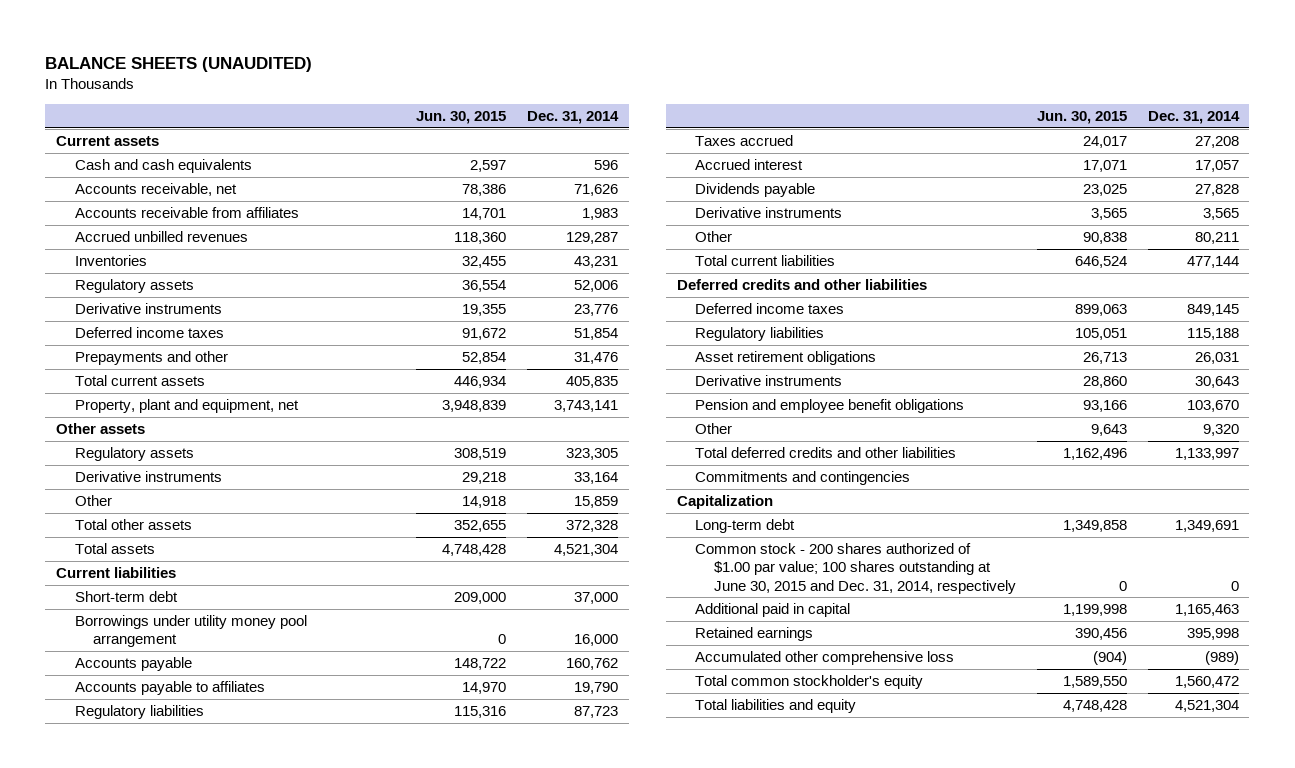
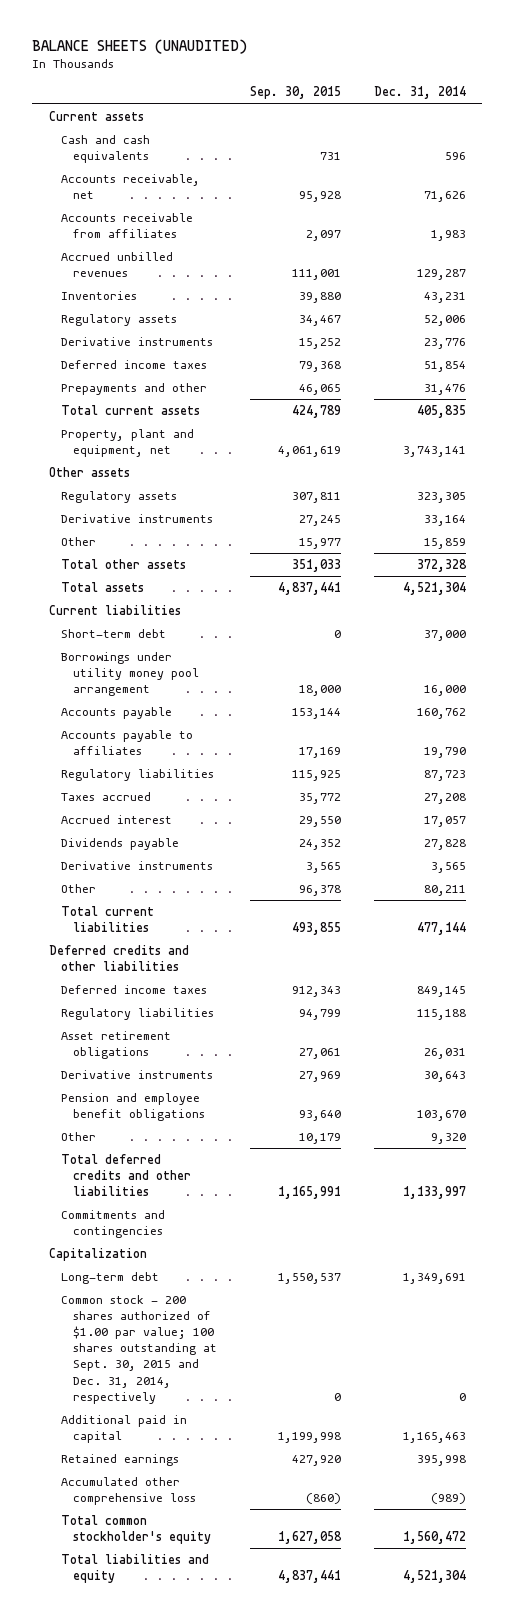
[416,110,507,124] Jun. 30, 2015 -> none
none -> [249,86,341,100] Sep. 30, 2015
[695,543,1016,594] Common stock - 200 shares authorized of $1.00 par value; 100 shares outstanding at June 30, 2015 and Dec. 31, 2014, respectively -> [60,1294,217,1404] Common stock - 200 shares authorized of $1.00 par value; 100 shares outstanding at Sept. 30, 2015 and Dec. 31, 2014, respectively

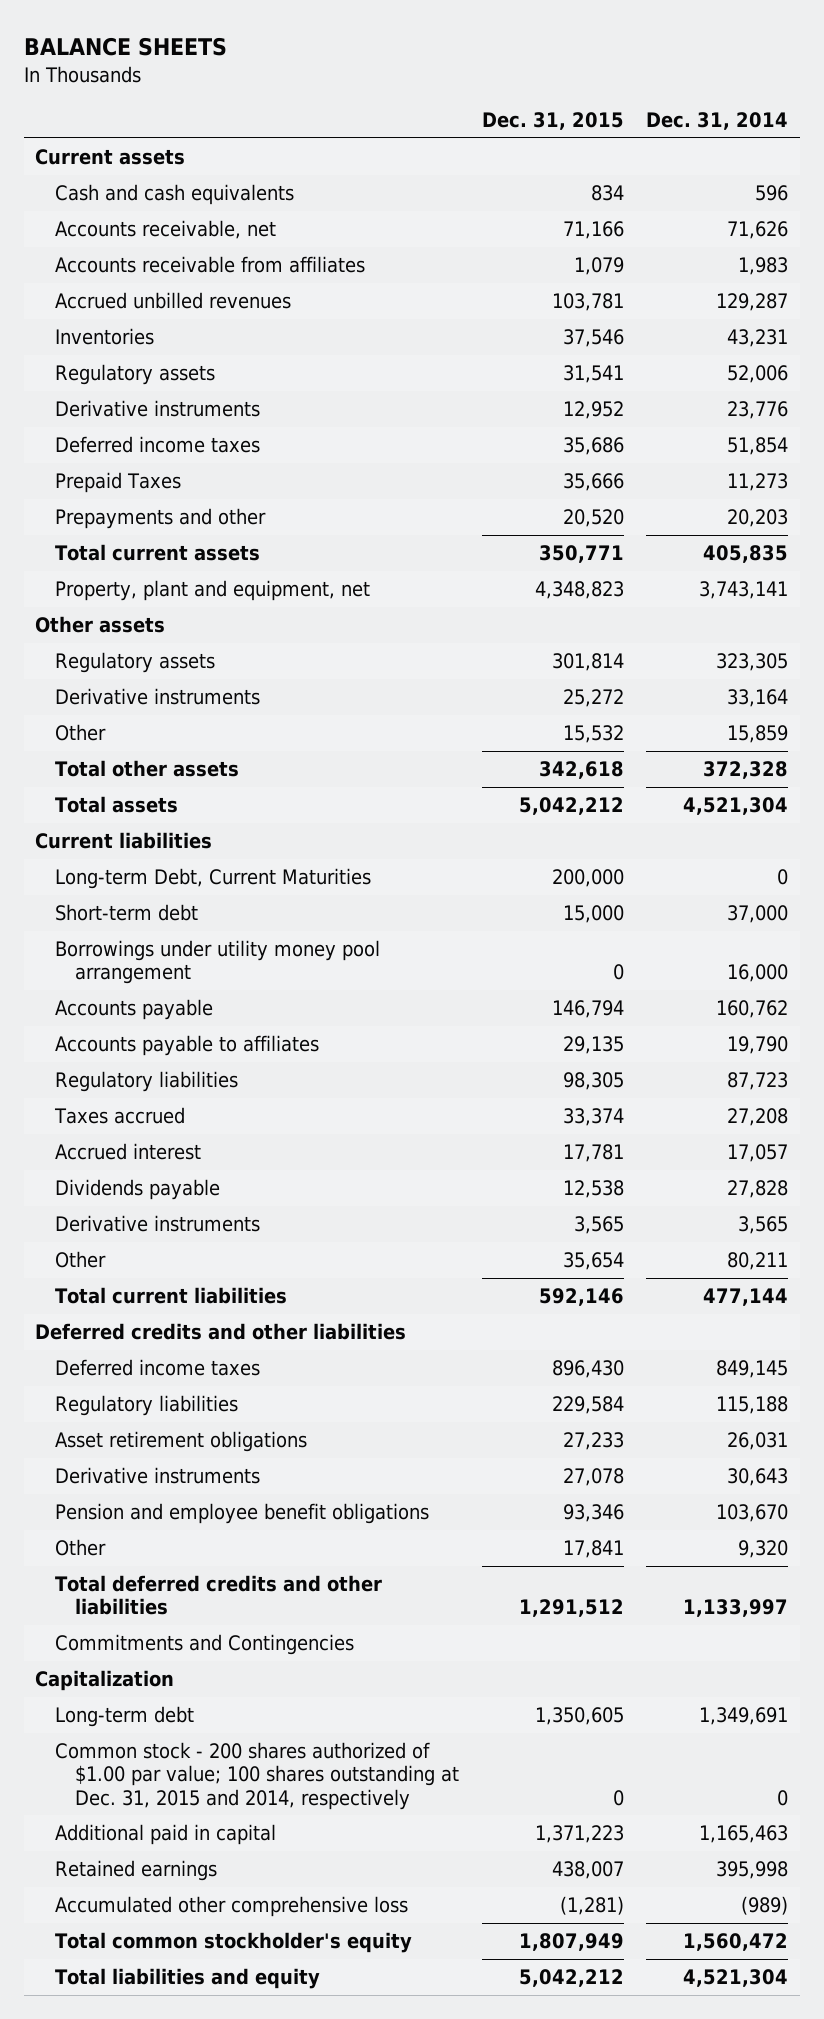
[31,39,247,55] BALANCE SHEETS (UNAUDITED) -> [23,36,227,56] BALANCE SHEETS
[249,86,341,100] Sep. 30, 2015 -> none
none -> [481,112,624,131] Dec. 31, 2015
none -> [54,472,181,494] Prepaid Taxes
[423,383,466,395] 31,476 -> [727,509,789,528] 20,203
none -> [54,868,371,890] Long-term Debt, Current Maturities
[60,1209,165,1238] Commitments and contingencies -> [54,1634,354,1656] Commitments and Contingencies
[60,1294,217,1404] Common stock - 200 shares authorized of $1.00 par value; 100 shares outstanding at Sept. 30, 2015 and Dec. 31, 2014, respectively -> [54,1742,459,1810] Common stock - 200 shares authorized of $1.00 par value; 100 shares outstanding at Dec. 31, 2015 and 2014, respectively

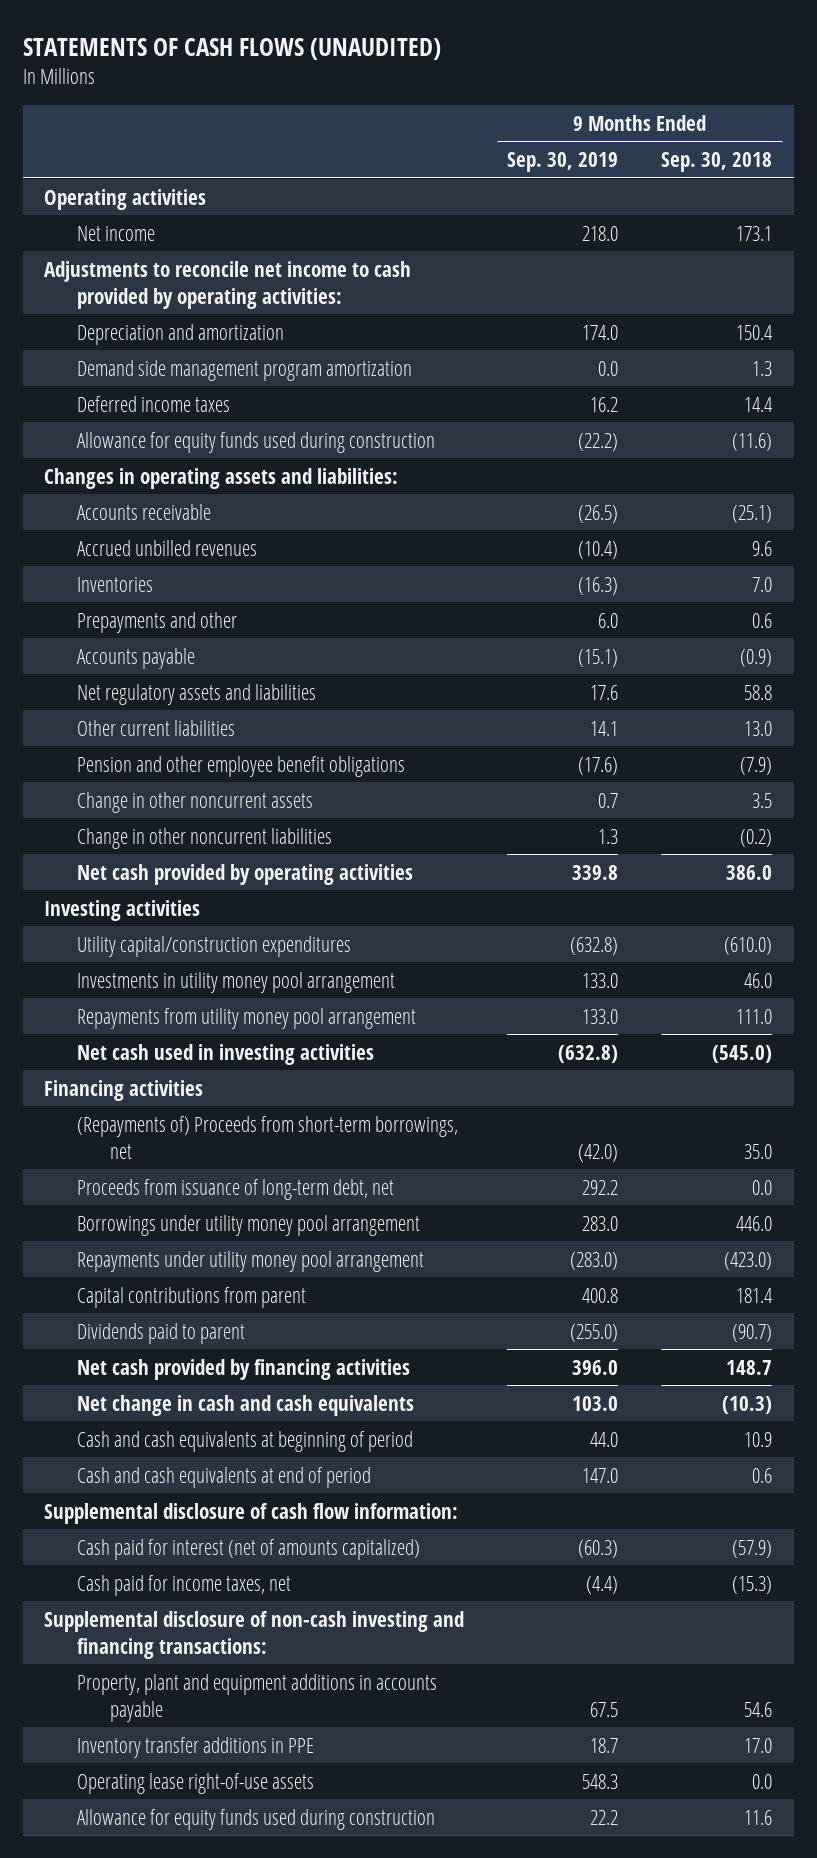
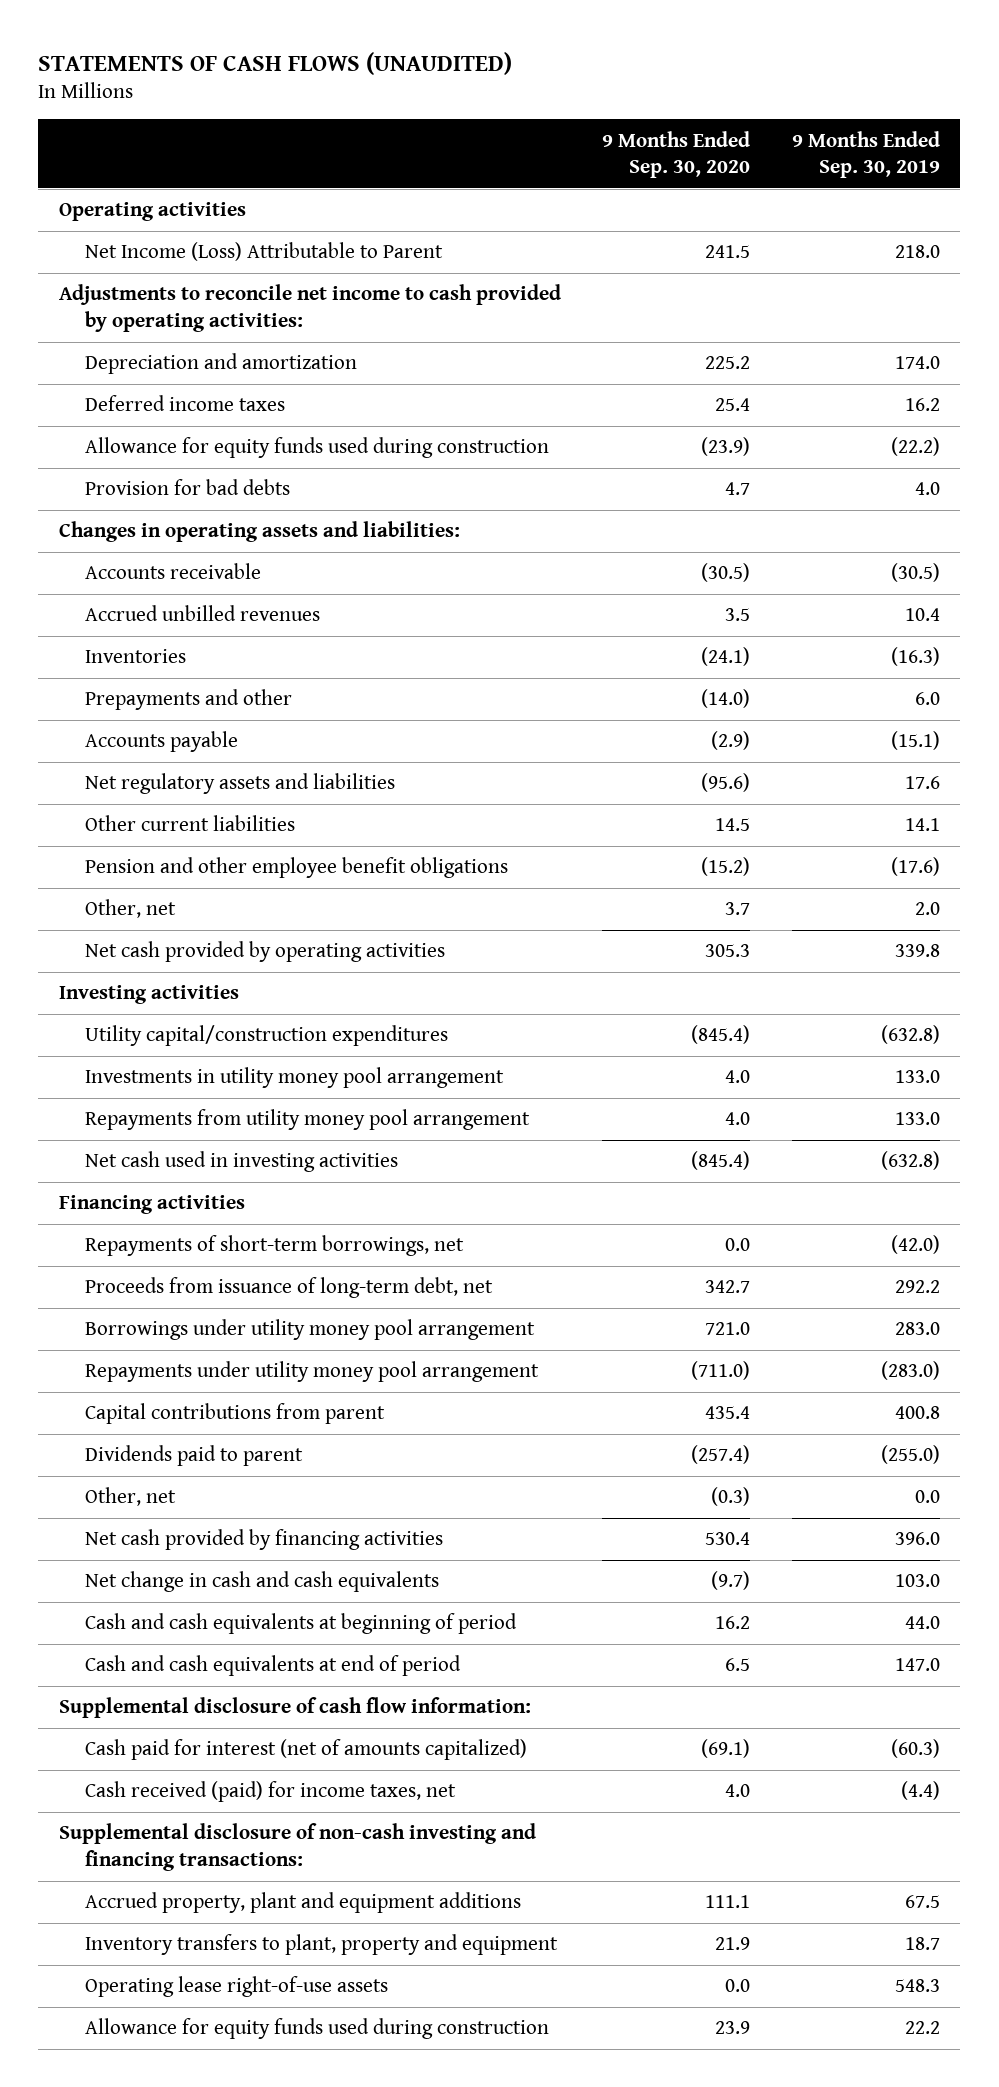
[661,152,773,173] Sep. 30, 2018 -> none
none -> [602,130,751,179] 9 Months Ended Sep. 30, 2020
[77,225,156,241] Net income -> [84,242,443,262] Net Income (Loss) Attributable to Parent
[77,359,413,381] Demand side management program amortization -> none
none -> [84,479,290,496] Provision for bad debts
[578,504,619,523] (26.5) -> [890,563,940,583] (30.5)
[578,540,619,559] (10.4) -> [904,608,940,622] 10.4
[77,791,314,813] Change in other noncurrent assets -> none
[77,827,333,849] Change in other noncurrent liabilities -> none
none -> [84,899,176,919] Other, net
[77,1115,459,1159] (Repayments of) Proceeds from short-term borrowings, net -> [84,1235,464,1257] Repayments of short-term borrowings, net
none -> [84,1487,176,1507] Other, net
[77,1574,292,1596] Cash paid for income taxes, net -> [84,1781,456,1803] Cash received (paid) for income taxes, net
[77,1673,438,1722] Property, plant and equipment additions in accounts payable -> [84,1892,521,1914] Accrued property, plant and equipment additions
[77,1736,315,1758] Inventory transfer additions in PPE -> [84,1934,558,1956] Inventory transfers to plant, property and equipment

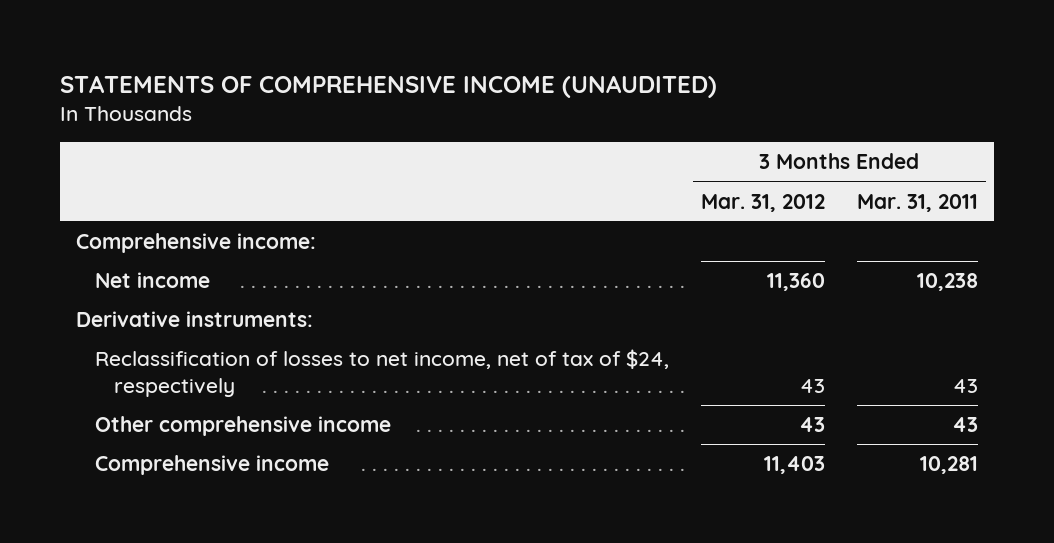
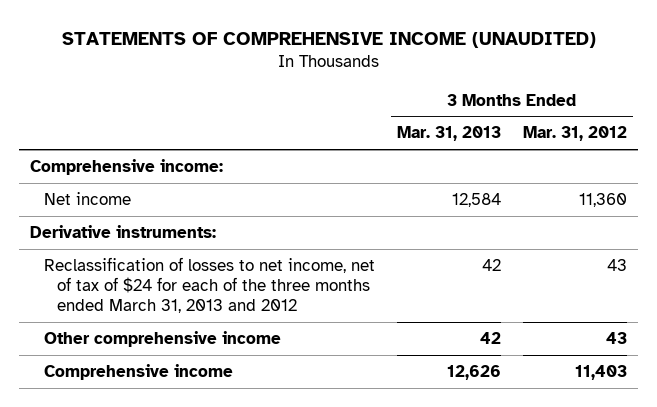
[856,193,978,212] Mar. 31, 2011 -> none
none -> [396,126,501,142] Mar. 31, 2013
[94,349,669,398] Reclassification of losses to net income, net of tax of $24, respectively -> none
none -> [43,256,375,314] Reclassification of losses to net income, net of tax of $24 for each of the three months ended March 31, 2013 and 2012

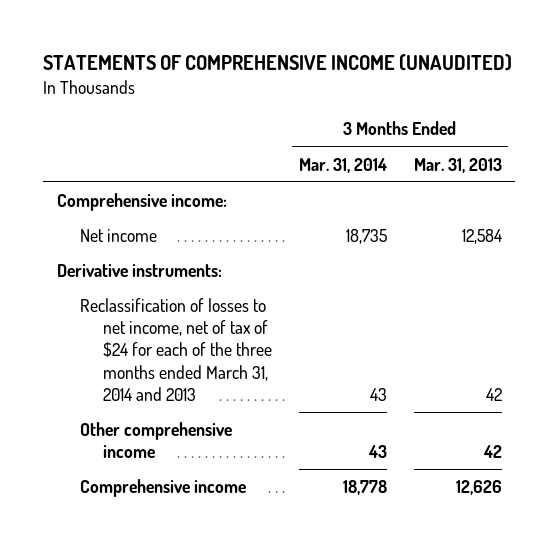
[523,126,628,142] Mar. 31, 2012 -> none
none -> [298,157,387,173] Mar. 31, 2014
[43,256,375,314] Reclassification of losses to net income, net of tax of $24 for each of the three months ended March 31, 2013 and 2012 -> [79,297,272,401] Reclassification of losses to net income, net of tax of $24 for each of the three months ended March 31, 2014 and 2013

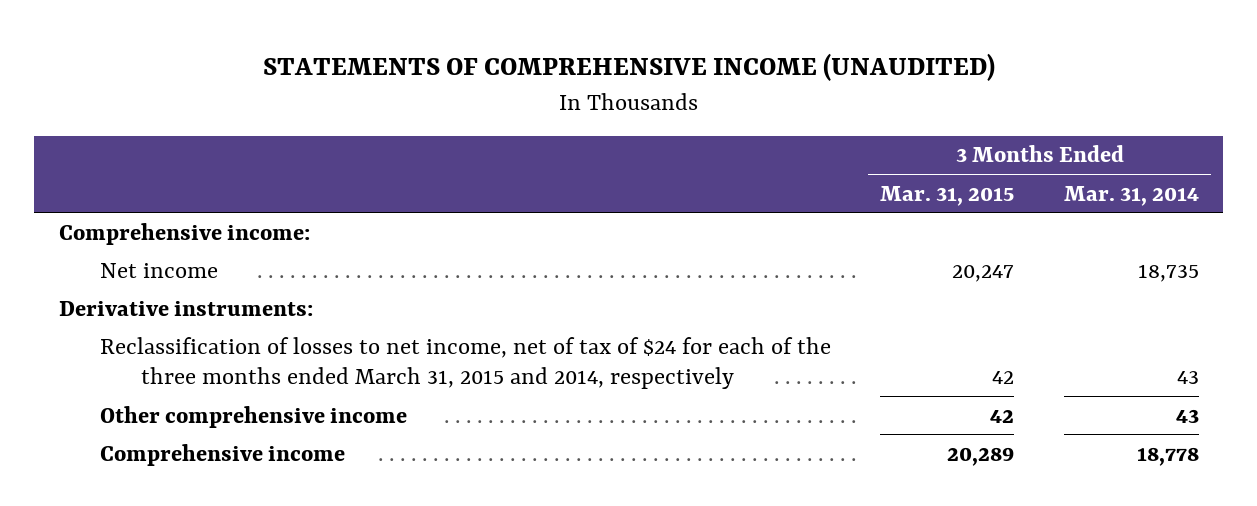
[413,157,502,173] Mar. 31, 2013 -> none
none -> [880,185,1015,206] Mar. 31, 2015
[79,297,272,401] Reclassification of losses to net income, net of tax of $24 for each of the three months ended March 31, 2014 and 2013 -> [100,336,832,389] Reclassification of losses to net income, net of tax of $24 for each of the three months ended March 31, 2015 and 2014, respectively

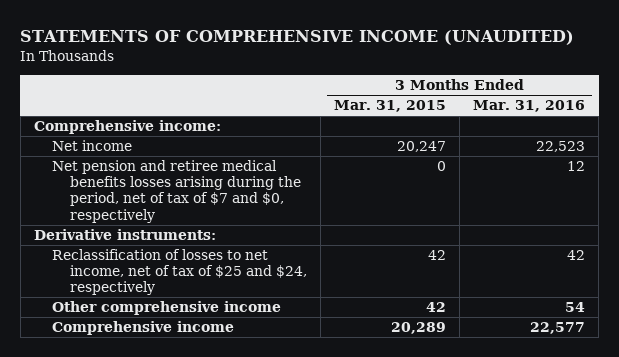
[1063,185,1199,206] Mar. 31, 2014 -> none
none -> [473,100,586,113] Mar. 31, 2016
none -> [51,160,301,223] Net pension and retiree medical benefits losses arising during the period, net of tax of $7 and $0, respectively
[100,336,832,389] Reclassification of losses to net income, net of tax of $24 for each of the three months ended March 31, 2015 and 2014, respectively -> [51,249,307,296] Reclassification of losses to net income, net of tax of $25 and $24, respectively

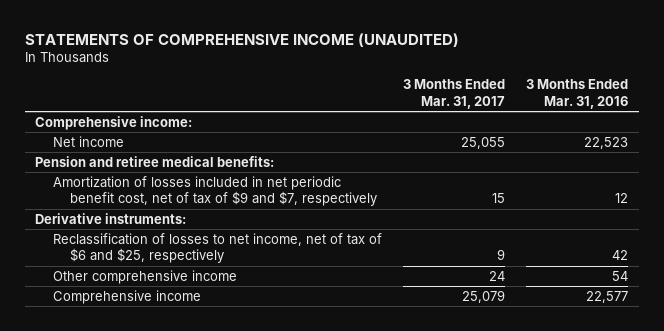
[333,100,446,113] Mar. 31, 2015 -> none
none -> [403,79,506,110] 3 Months Ended Mar. 31, 2017
none -> [35,155,275,167] Pension and retiree medical benefits:
[51,160,301,223] Net pension and retiree medical benefits losses arising during the period, net of tax of $7 and $0, respectively -> [52,175,378,207] Amortization of losses included in net periodic benefit cost, net of tax of $9 and $7, respectively
[51,249,307,296] Reclassification of losses to net income, net of tax of $25 and $24, respectively -> [52,232,382,264] Reclassification of losses to net income, net of tax of $6 and $25, respectively

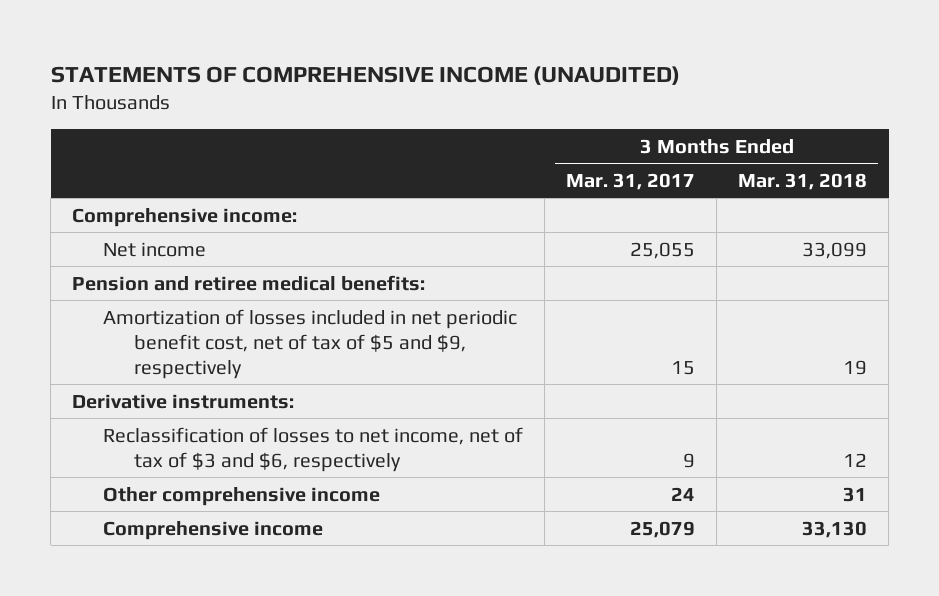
[526,79,629,110] 3 Months Ended Mar. 31, 2016 -> none
none -> [738,172,868,190] Mar. 31, 2018
[52,175,378,207] Amortization of losses included in net periodic benefit cost, net of tax of $9 and $7, respectively -> [103,308,518,379] Amortization of losses included in net periodic benefit cost, net of tax of $5 and $9, respectively
[52,232,382,264] Reclassification of losses to net income, net of tax of $6 and $25, respectively -> [103,426,524,472] Reclassification of losses to net income, net of tax of $3 and $6, respectively

